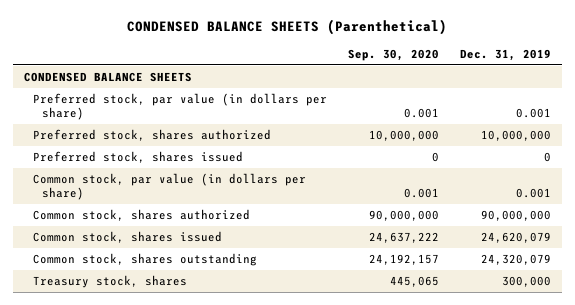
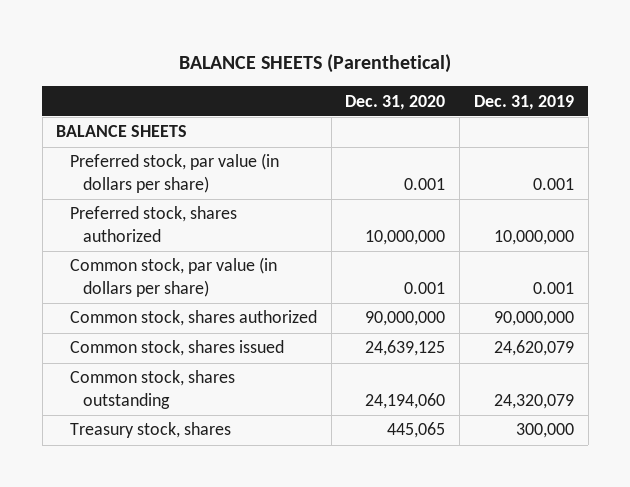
[127,19,448,36] CONDENSED BALANCE SHEETS (Parenthetical) -> [179,53,452,73] BALANCE SHEETS (Parenthetical)
[348,48,440,61] Sep. 30, 2020 -> none
none -> [345,94,446,110] Dec. 31, 2020
[23,72,192,83] CONDENSED BALANCE SHEETS -> [56,125,188,138] BALANCE SHEETS
[32,151,243,164] Preferred stock, shares issued -> none

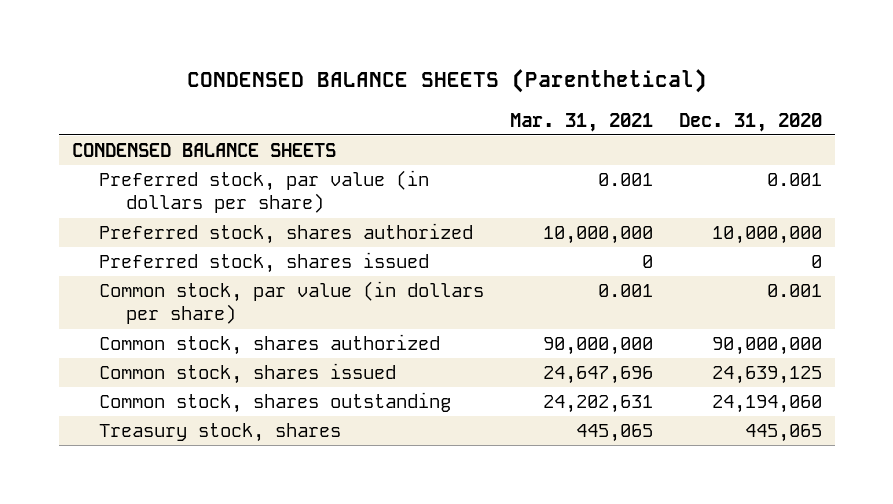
[179,53,452,73] BALANCE SHEETS (Parenthetical) -> [186,69,707,94] CONDENSED BALANCE SHEETS (Parenthetical)
[474,94,575,110] Dec. 31, 2019 -> none
none -> [509,112,653,132] Mar. 31, 2021
[56,125,188,138] BALANCE SHEETS -> [71,143,336,158] CONDENSED BALANCE SHEETS
none -> [98,252,429,274] Preferred stock, shares issued

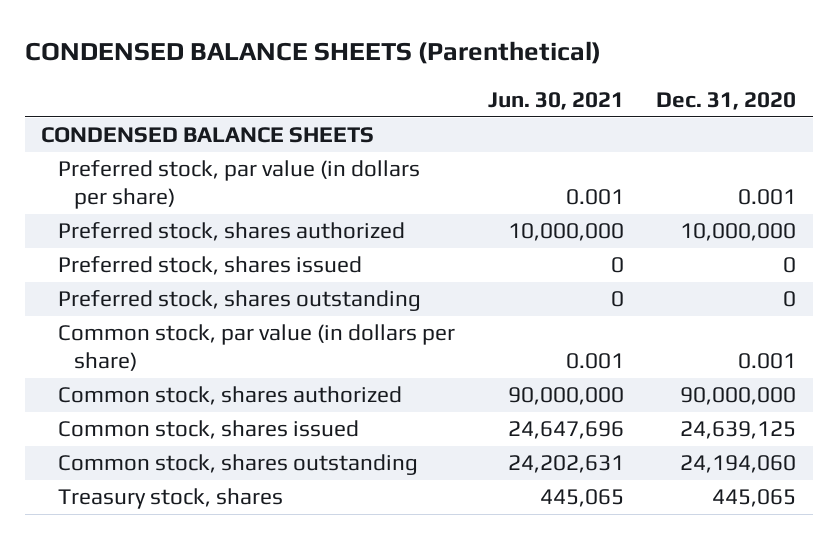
[509,112,653,132] Mar. 31, 2021 -> none
none -> [487,91,624,110] Jun. 30, 2021
none -> [57,290,421,312] Preferred stock, shares outstanding

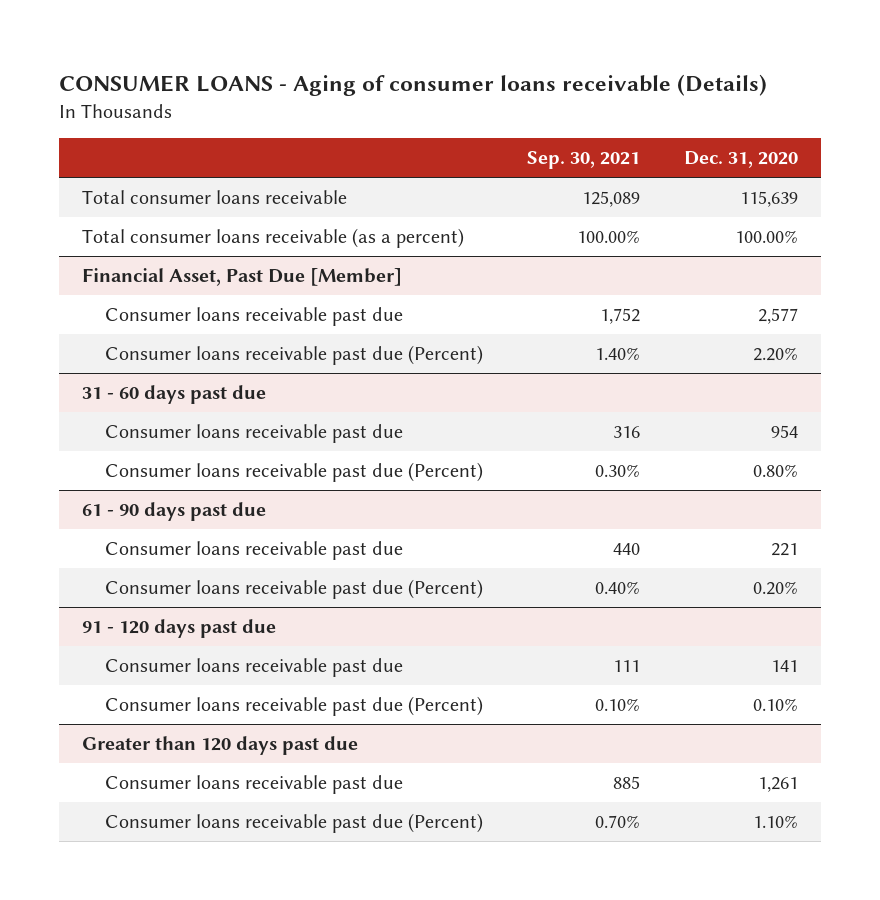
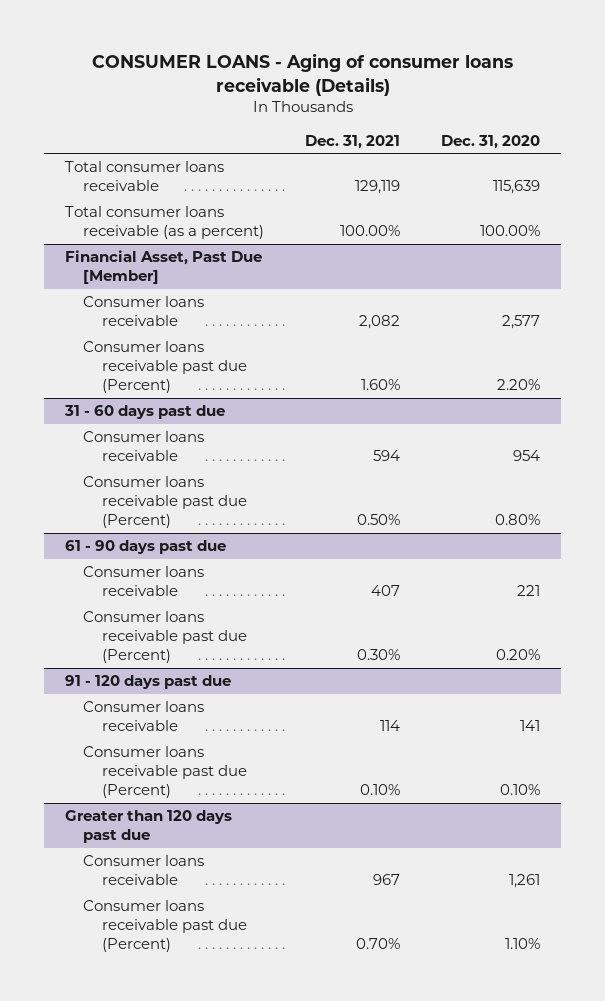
[527,151,641,170] Sep. 30, 2021 -> none
none -> [305,134,401,149] Dec. 31, 2021
[104,307,403,327] Consumer loans receivable past due -> [83,296,205,327] Consumer loans receivable
[104,424,403,444] Consumer loans receivable past due -> [83,431,205,462] Consumer loans receivable
[104,541,403,561] Consumer loans receivable past due -> [83,566,205,597] Consumer loans receivable
[104,658,403,678] Consumer loans receivable past due -> [83,701,205,732] Consumer loans receivable
[104,775,403,795] Consumer loans receivable past due -> [83,855,205,886] Consumer loans receivable

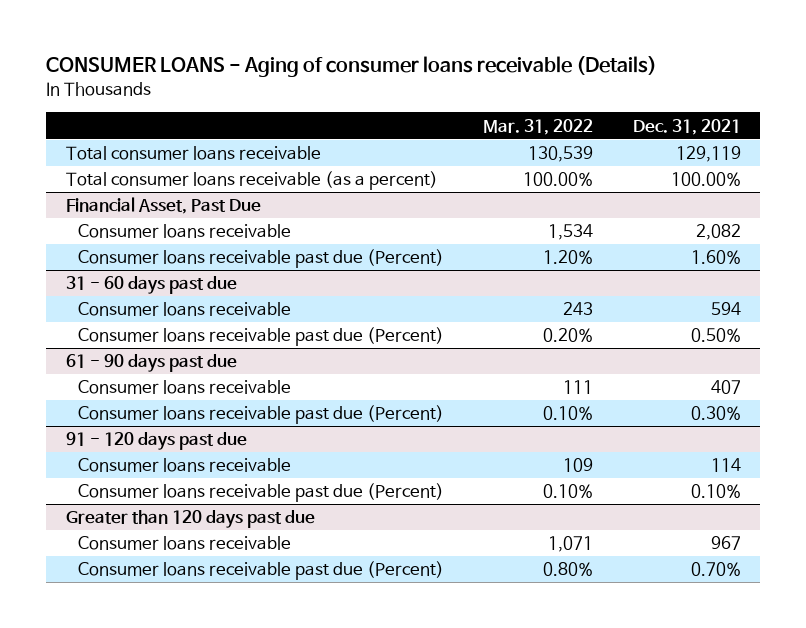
[441,134,541,149] Dec. 31, 2020 -> none
none -> [483,118,594,135] Mar. 31, 2022
[64,250,262,285] Financial Asset, Past Due [Member] -> [65,197,261,215] Financial Asset, Past Due

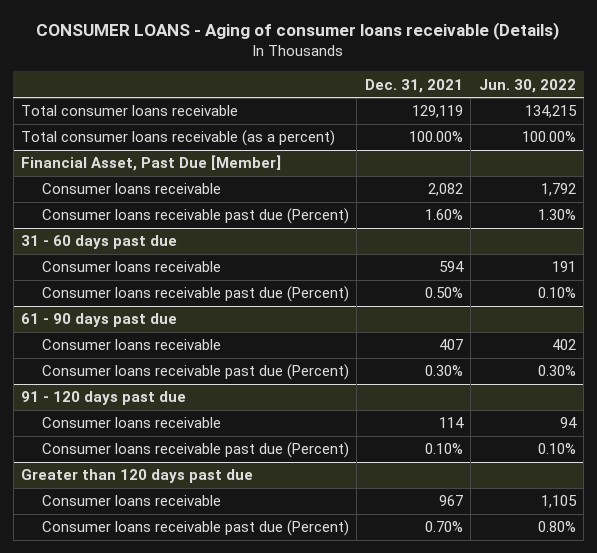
[483,118,594,135] Mar. 31, 2022 -> none
none -> [478,78,576,93] Jun. 30, 2022
[65,197,261,215] Financial Asset, Past Due -> [21,155,282,172] Financial Asset, Past Due [Member]

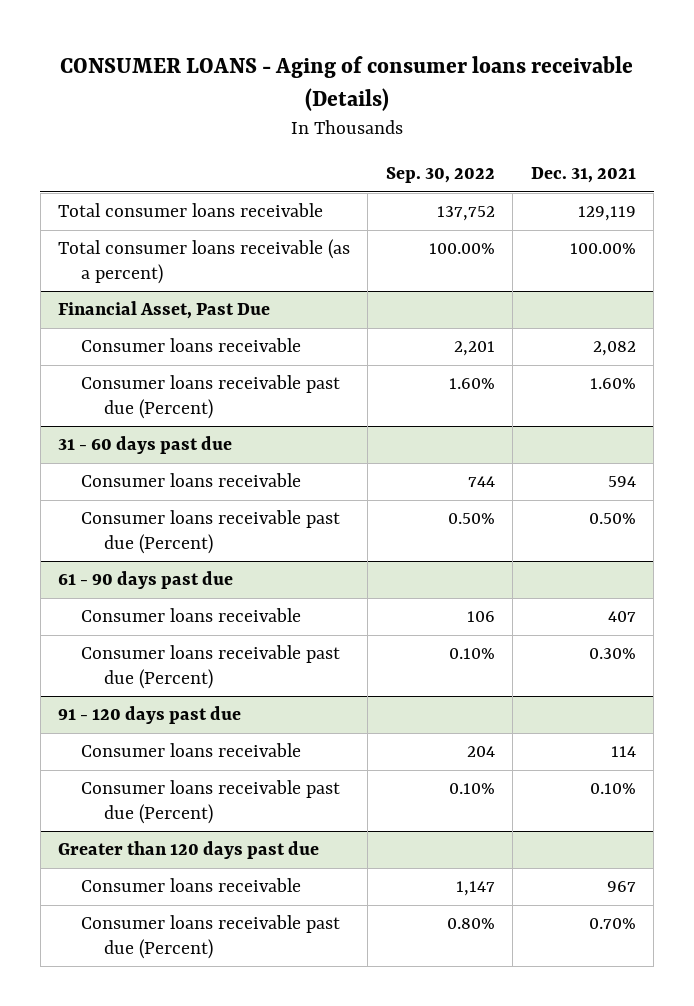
[478,78,576,93] Jun. 30, 2022 -> none
none -> [385,167,495,184] Sep. 30, 2022
[21,155,282,172] Financial Asset, Past Due [Member] -> [58,301,271,320] Financial Asset, Past Due

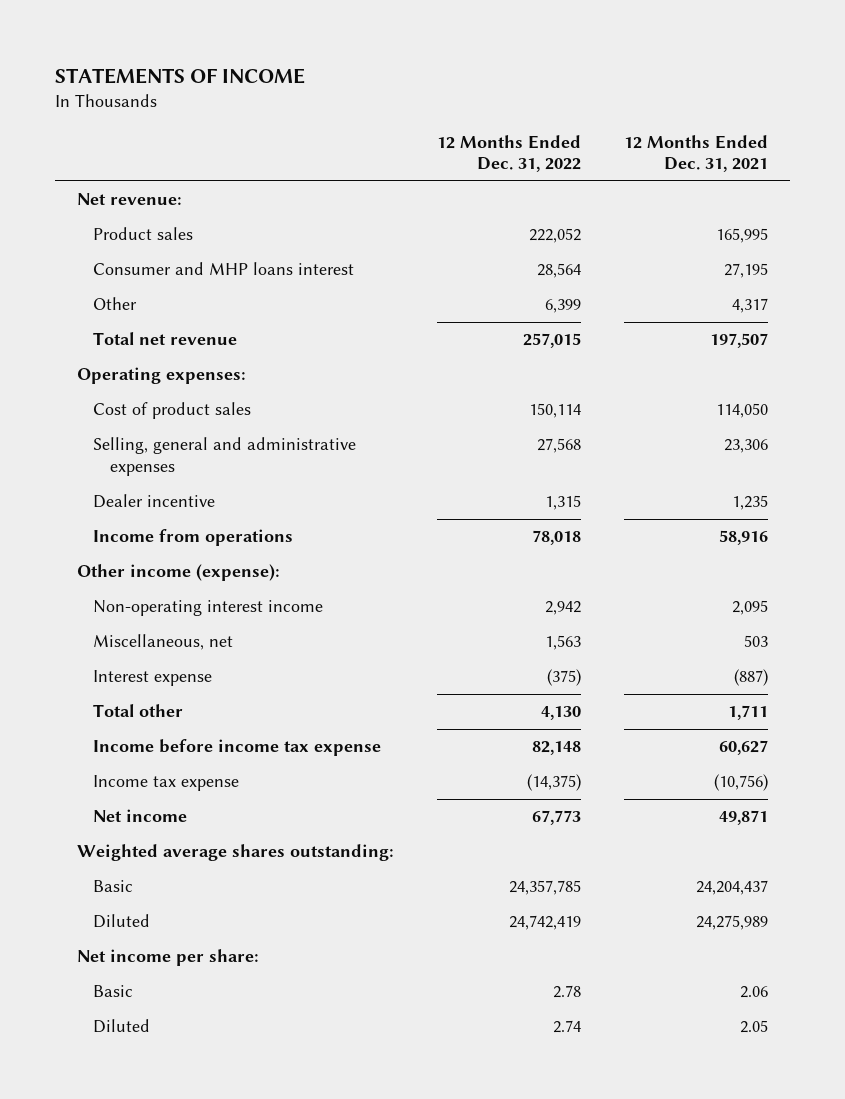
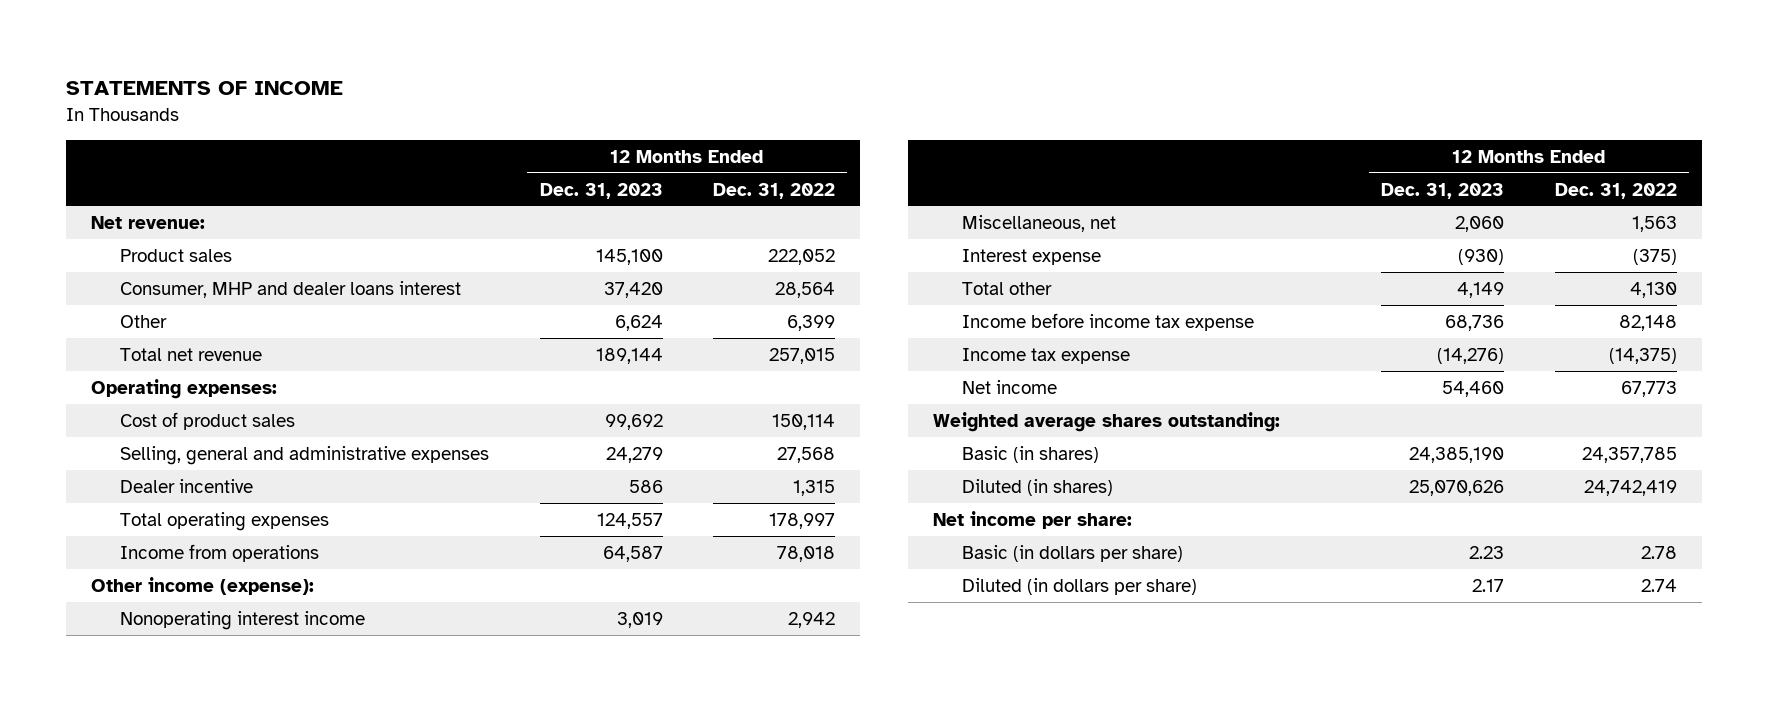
[623,134,768,173] 12 Months Ended Dec. 31, 2021 -> none
none -> [539,182,663,199] Dec. 31, 2023
[93,262,355,276] Consumer and MHP loans interest -> [120,280,462,298] Consumer, MHP and dealer loans interest
none -> [120,511,330,531] Total operating expenses
[93,600,324,617] Non-operating interest income -> [120,610,366,630] Nonoperating interest income
[93,880,134,893] Basic -> [961,445,1099,463] Basic (in shares)
[93,914,151,929] Diluted -> [961,478,1113,496] Diluted (in shares)
[93,985,134,998] Basic -> [961,544,1183,562] Basic (in dollars per share)
[93,1019,151,1034] Diluted -> [961,577,1197,595] Diluted (in dollars per share)

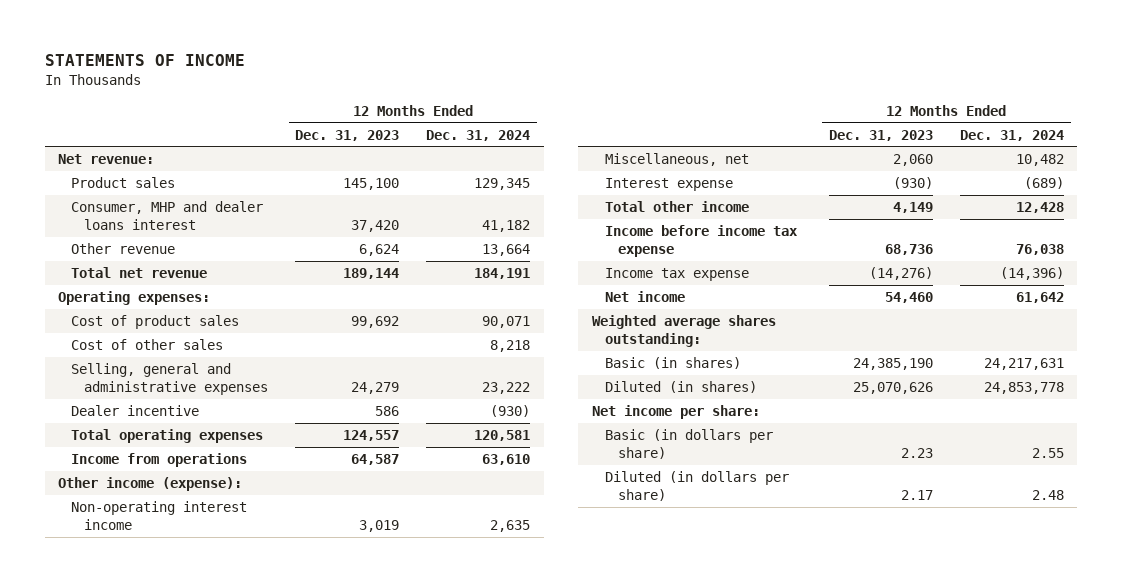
[712,182,835,199] Dec. 31, 2022 -> none
none -> [426,129,531,141] Dec. 31, 2024
[120,314,168,328] Other -> [71,242,176,254] Other revenue
none -> [71,338,224,350] Cost of other sales
[120,610,366,630] Nonoperating interest income -> [71,500,248,530] Non-operating interest income
[961,281,1052,295] Total other -> [604,200,749,212] Total other income

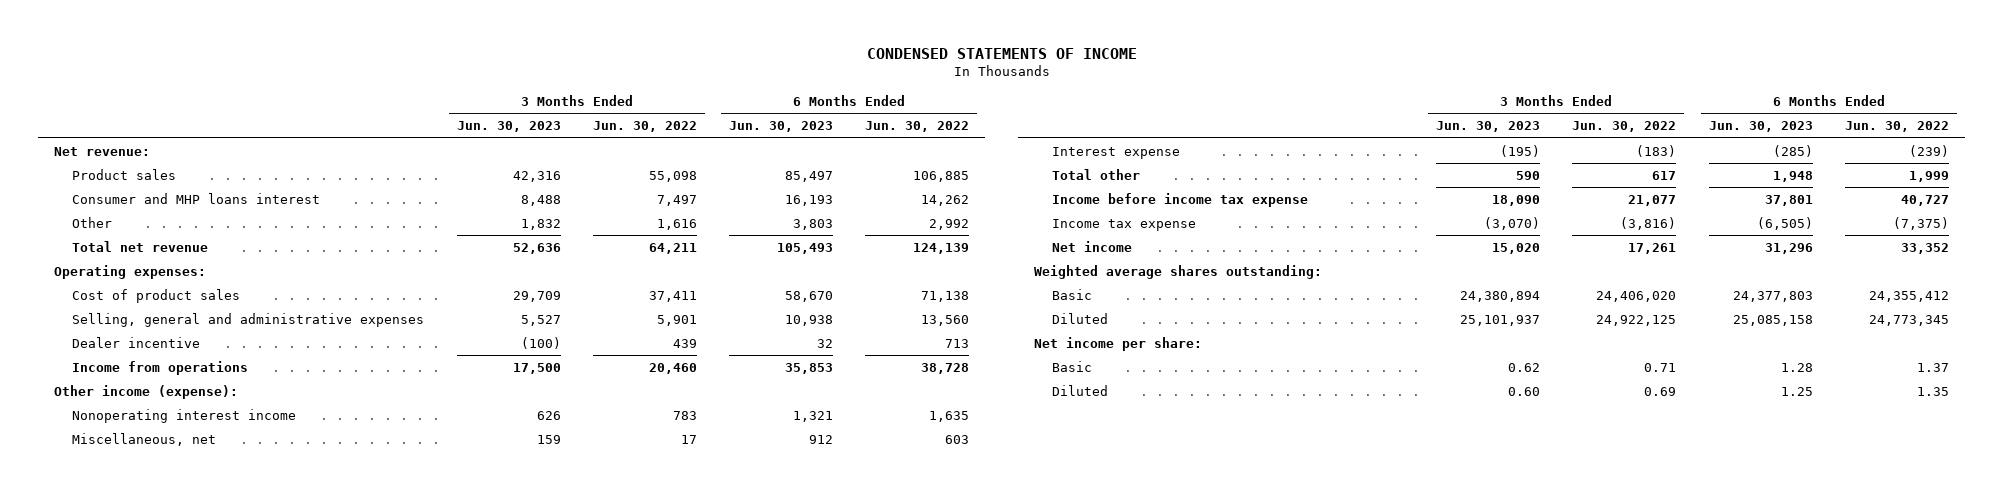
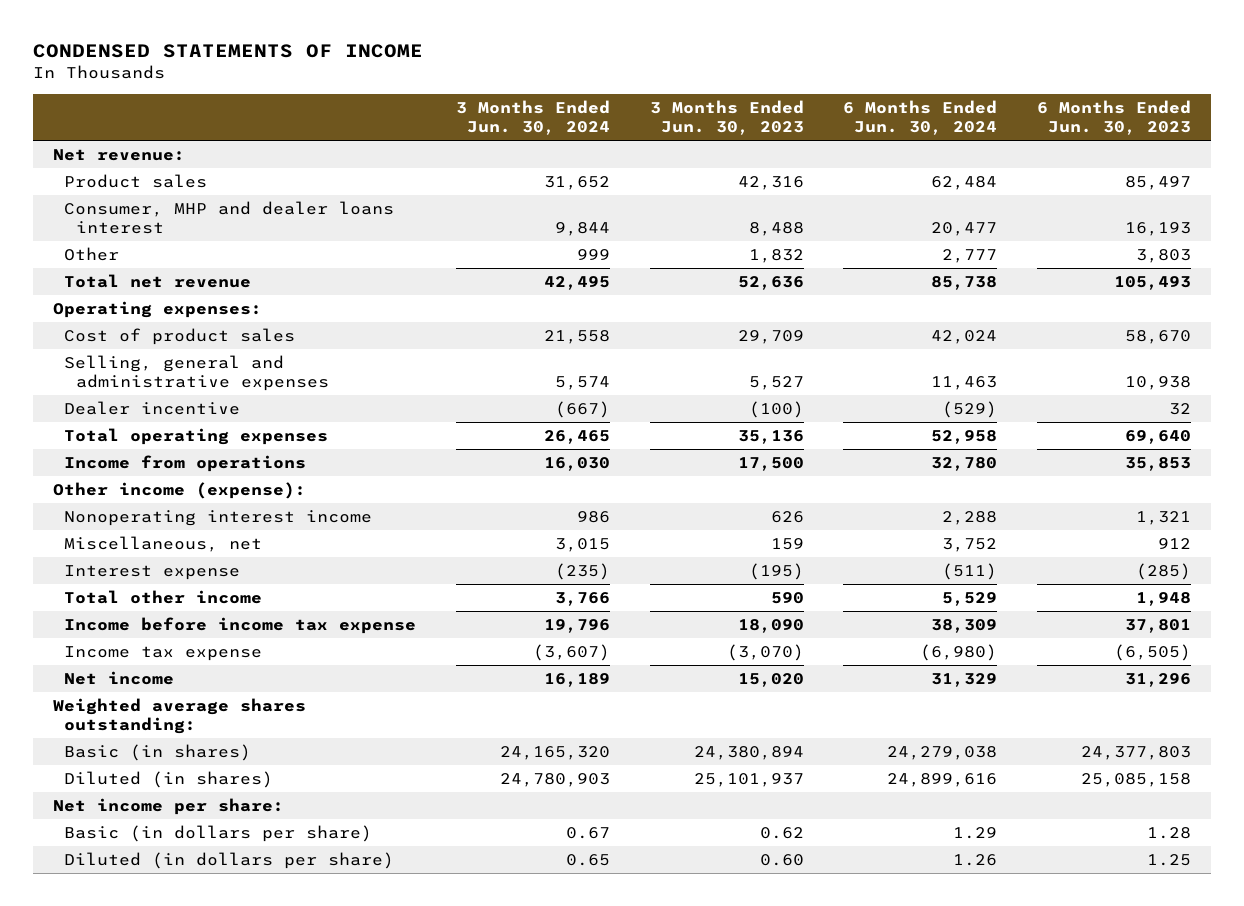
[592,121,697,133] Jun. 30, 2022 -> none
[865,121,970,133] Jun. 30, 2022 -> none
none -> [456,100,611,136] 3 Months Ended Jun. 30, 2024
none -> [843,100,998,136] 6 Months Ended Jun. 30, 2024
[72,192,321,204] Consumer and MHP loans interest -> [64,200,395,235] Consumer, MHP and dealer loans interest
none -> [64,427,329,445] Total operating expenses
[1051,168,1140,180] Total other -> [64,589,263,604] Total other income
[1051,288,1092,300] Basic -> [64,743,252,761] Basic (in shares)
[1051,312,1108,324] Diluted -> [64,770,274,788] Diluted (in shares)
[1051,360,1092,372] Basic -> [64,824,373,842] Basic (in dollars per share)
[1051,384,1108,396] Diluted -> [64,851,395,869] Diluted (in dollars per share)

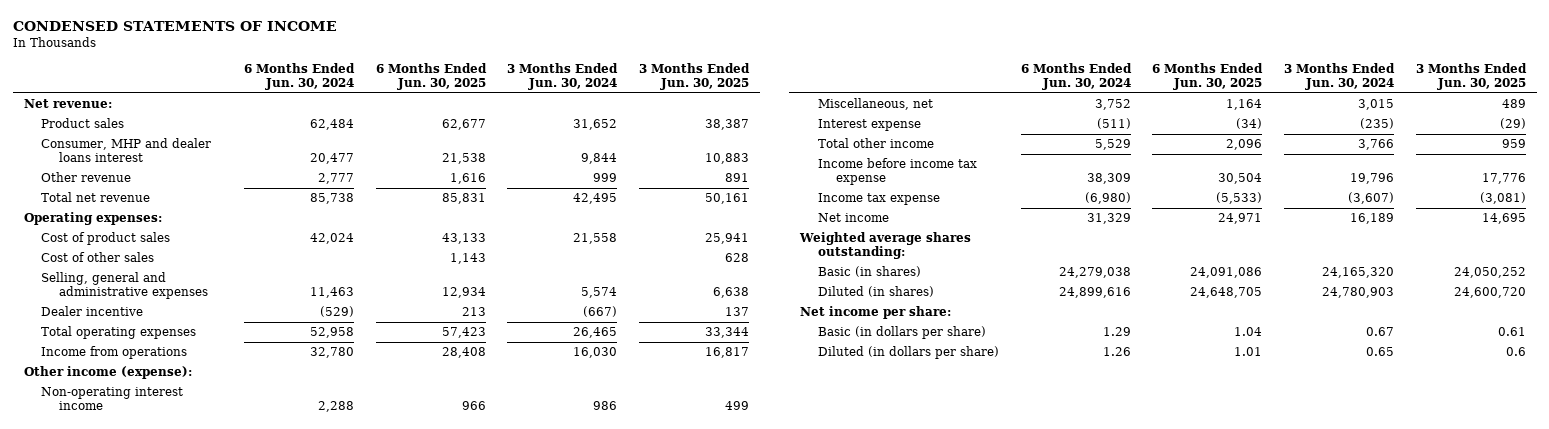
[649,100,804,136] 3 Months Ended Jun. 30, 2023 -> none
[1037,100,1192,136] 6 Months Ended Jun. 30, 2023 -> none
none -> [375,62,487,91] 6 Months Ended Jun. 30, 2025
none -> [639,62,751,91] 3 Months Ended Jun. 30, 2025
[64,246,120,261] Other -> [41,172,132,183] Other revenue
none -> [41,252,155,263] Cost of other sales
[64,509,373,526] Nonoperating interest income -> [41,387,184,411] Non-operating interest income

